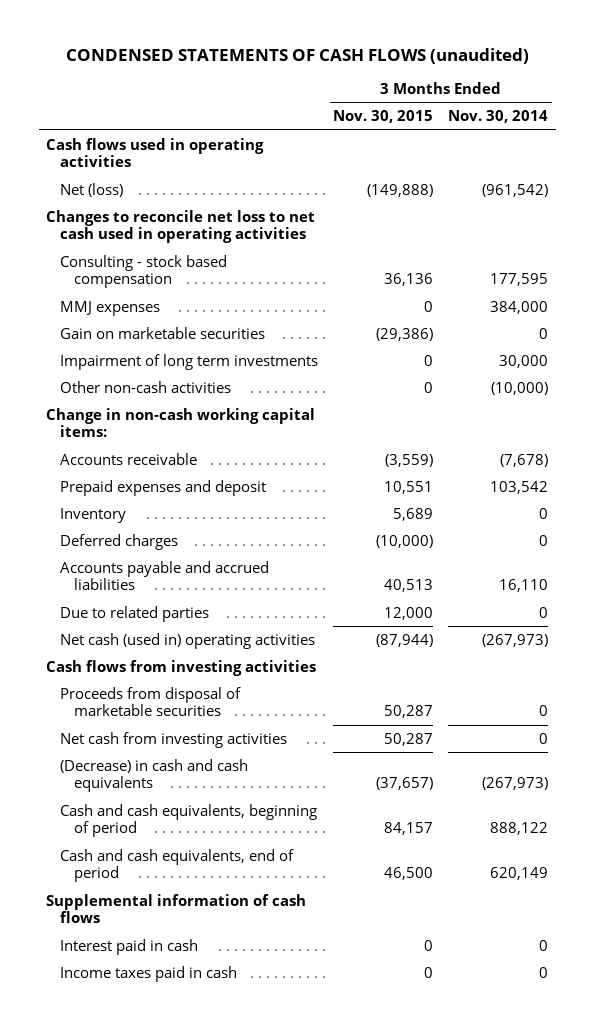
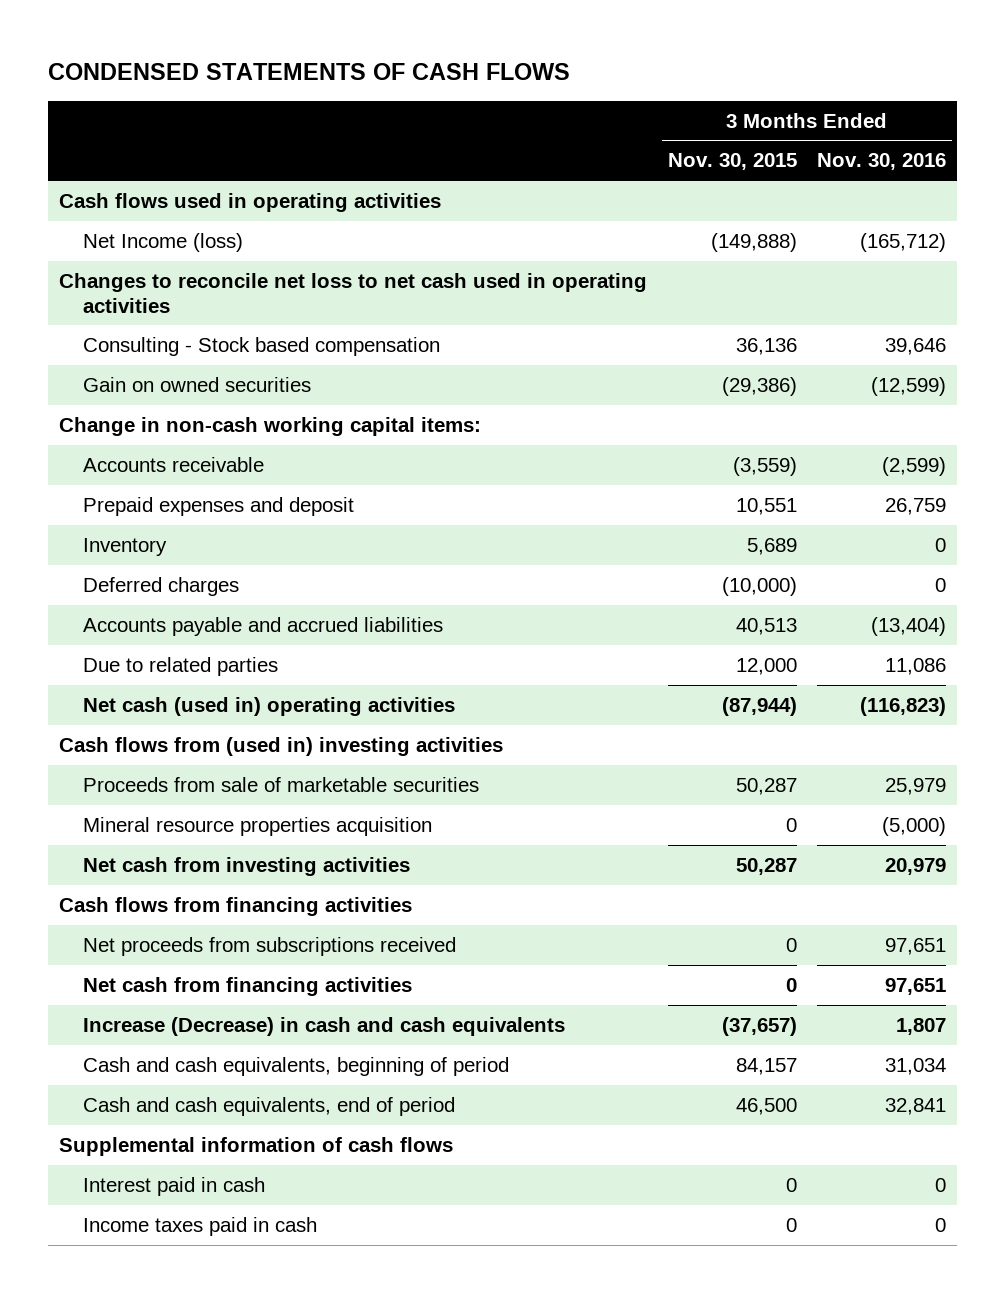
[66,47,530,64] CONDENSED STATEMENTS OF CASH FLOWS (unaudited) -> [48,63,571,81] CONDENSED STATEMENTS OF CASH FLOWS
[448,110,549,124] Nov. 30, 2014 -> none
none -> [817,153,947,171] Nov. 30, 2016
[60,182,124,197] Net (loss) -> [82,232,243,252] Net Income (loss)
[60,300,161,316] MMJ expenses -> none
[60,353,319,370] Impairment of long term investments -> none
[60,380,232,393] Other non-cash activities -> none
[60,254,228,289] Consulting - stock based compensation -> [82,336,440,356] Consulting - Stock based compensation
[60,326,266,339] Gain on marketable securities -> [82,376,311,392] Gain on owned securities
[46,659,317,676] Cash flows from investing activities -> [58,736,503,756] Cash flows from (used in) investing activities
[60,686,242,717] Proceeds from disposal of marketable securities -> [82,776,479,792] Proceeds from sale of marketable securities
none -> [82,816,432,836] Mineral resource properties acquisition
none -> [58,896,412,916] Cash flows from financing activities
none -> [82,936,456,956] Net proceeds from subscriptions received
none -> [82,976,412,996] Net cash from financing activities
[60,758,249,793] (Decrease) in cash and cash equivalents -> [82,1016,565,1036] Increase (Decrease) in cash and cash equivalents

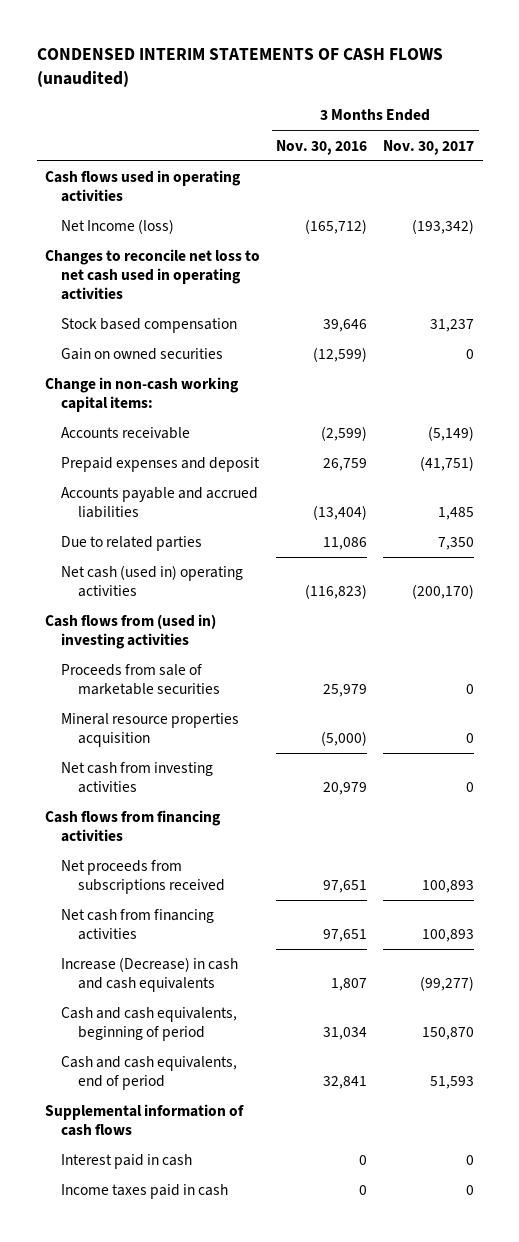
[48,63,571,81] CONDENSED STATEMENTS OF CASH FLOWS -> [36,48,443,88] CONDENSED INTERIM STATEMENTS OF CASH FLOWS (unaudited)
[667,153,797,171] Nov. 30, 2015 -> none
none -> [383,139,475,155] Nov. 30, 2017
[82,336,440,356] Consulting - Stock based compensation -> [61,318,238,334] Stock based compensation
[82,537,167,556] Inventory -> none
[82,576,239,596] Deferred charges -> none

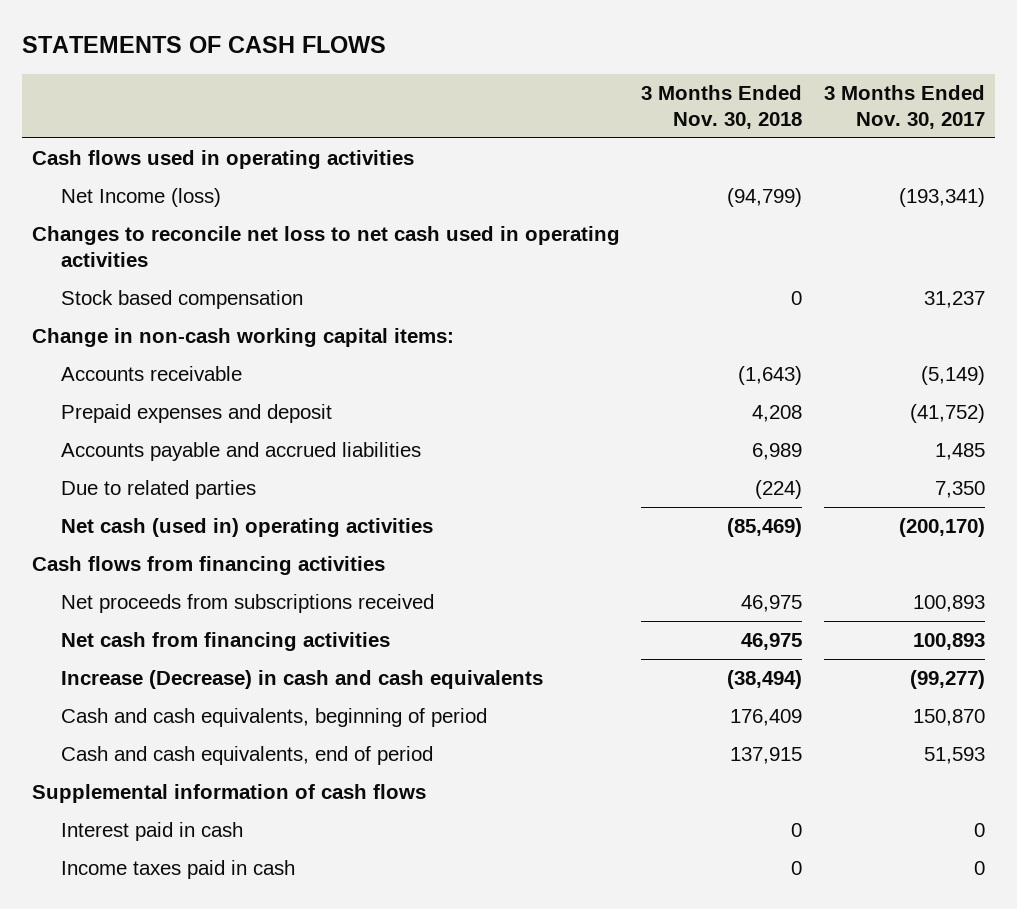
[36,48,443,88] CONDENSED INTERIM STATEMENTS OF CASH FLOWS (unaudited) -> [21,36,386,54] STATEMENTS OF CASH FLOWS
[276,139,368,155] Nov. 30, 2016 -> none
none -> [641,84,803,129] 3 Months Ended Nov. 30, 2018
[412,219,475,235] (193,342) -> [898,188,985,208] (193,341)
[61,348,224,361] Gain on owned securities -> none
[420,456,475,472] (41,751) -> [909,404,985,424] (41,752)
[44,614,216,650] Cash flows from (used in) investing activities -> none
[61,664,221,696] Proceeds from sale of marketable securities -> none
[61,713,240,748] Mineral resource properties acquisition -> none
[61,762,214,794] Net cash from investing activities -> none

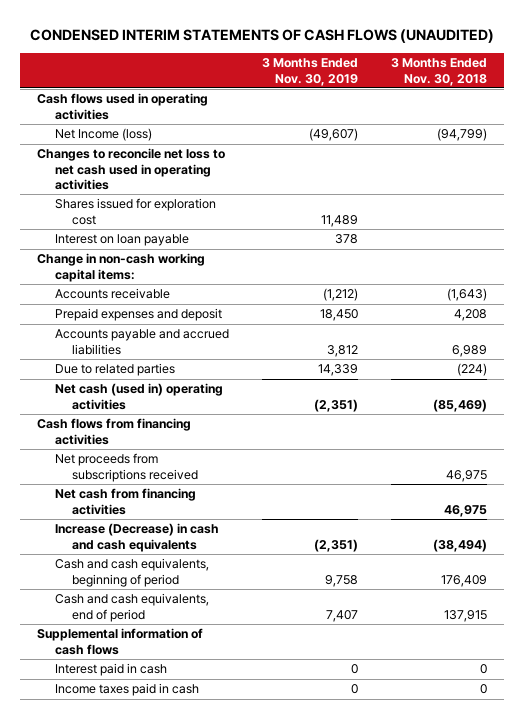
[21,36,386,54] STATEMENTS OF CASH FLOWS -> [30,29,495,44] CONDENSED INTERIM STATEMENTS OF CASH FLOWS (UNAUDITED)
[823,84,985,129] 3 Months Ended Nov. 30, 2017 -> none
none -> [262,58,359,86] 3 Months Ended Nov. 30, 2019
[61,290,304,310] Stock based compensation -> none
none -> [54,198,216,225] Shares issued for exploration cost
none -> [54,234,189,247] Interest on loan payable

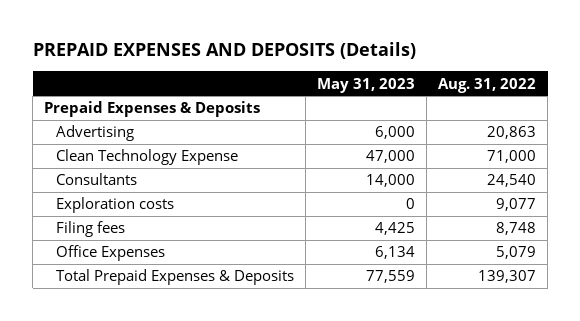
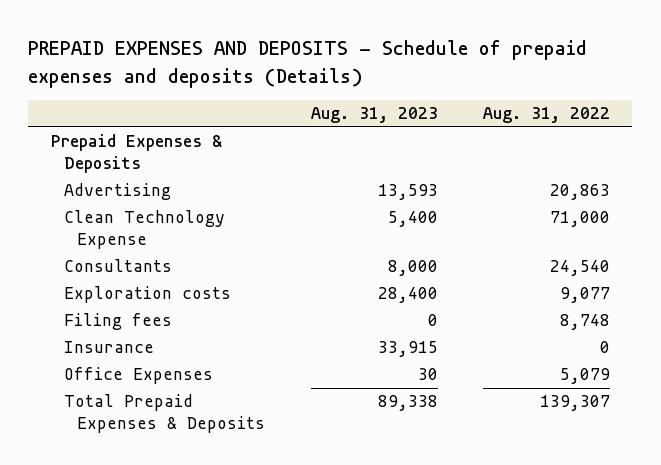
[32,42,416,60] PREPAID EXPENSES AND DEPOSITS (Details) -> [28,40,588,88] PREPAID EXPENSES AND DEPOSITS - Schedule of prepaid expenses and deposits (Details)
[317,77,416,93] May 31, 2023 -> none
none -> [310,107,438,124] Aug. 31, 2023
none -> [64,341,155,354] Insurance

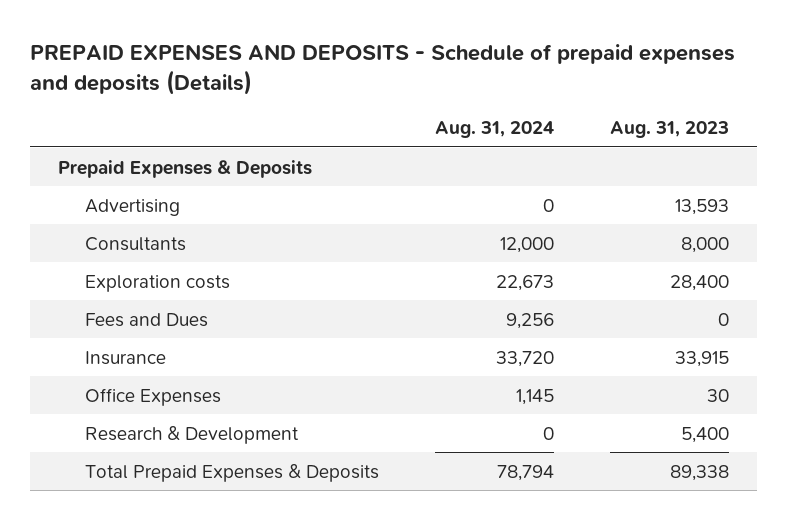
[482,107,610,124] Aug. 31, 2022 -> none
none -> [434,121,554,139] Aug. 31, 2024
[64,210,226,250] Clean Technology Expense -> none
[64,313,173,331] Filing fees -> none
none -> [84,312,208,327] Fees and Dues
none -> [84,425,299,444] Research & Development

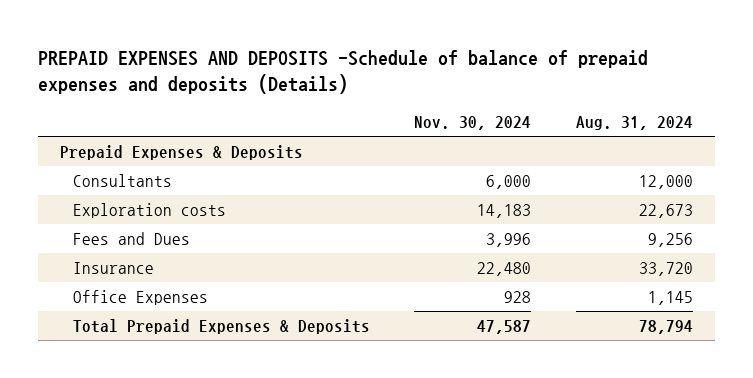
[30,43,736,95] PREPAID EXPENSES AND DEPOSITS - Schedule of prepaid expenses and deposits (Details) -> [37,49,648,95] PREPAID EXPENSES AND DEPOSITS -Schedule of balance of prepaid expenses and deposits (Details)
[609,121,729,139] Aug. 31, 2023 -> none
none -> [414,116,532,131] Nov. 30, 2024
[84,198,180,216] Advertising -> none
[84,425,299,444] Research & Development -> none

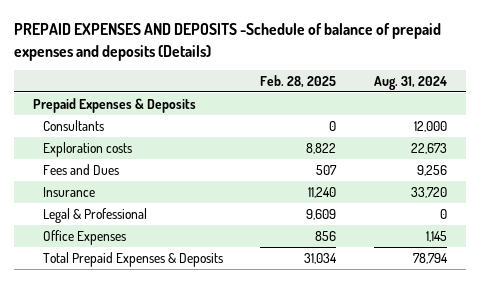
[414,116,532,131] Nov. 30, 2024 -> none
none -> [260,75,337,89] Feb. 28, 2025
none -> [42,207,147,223] Legal & Professional

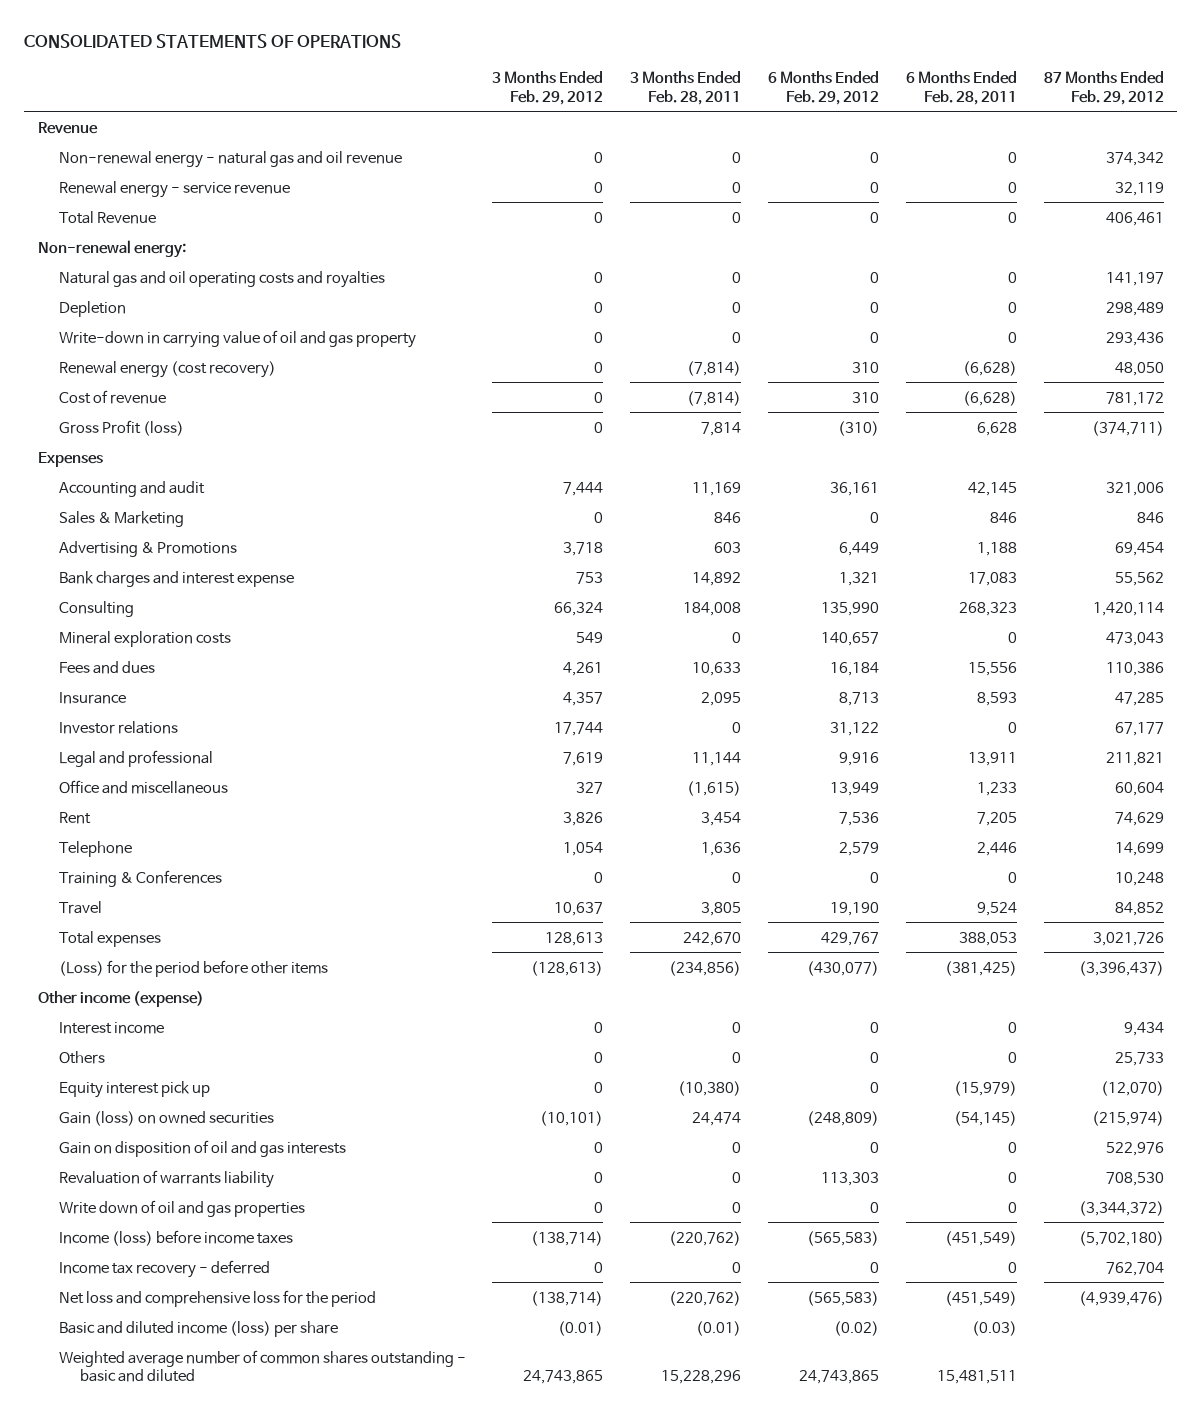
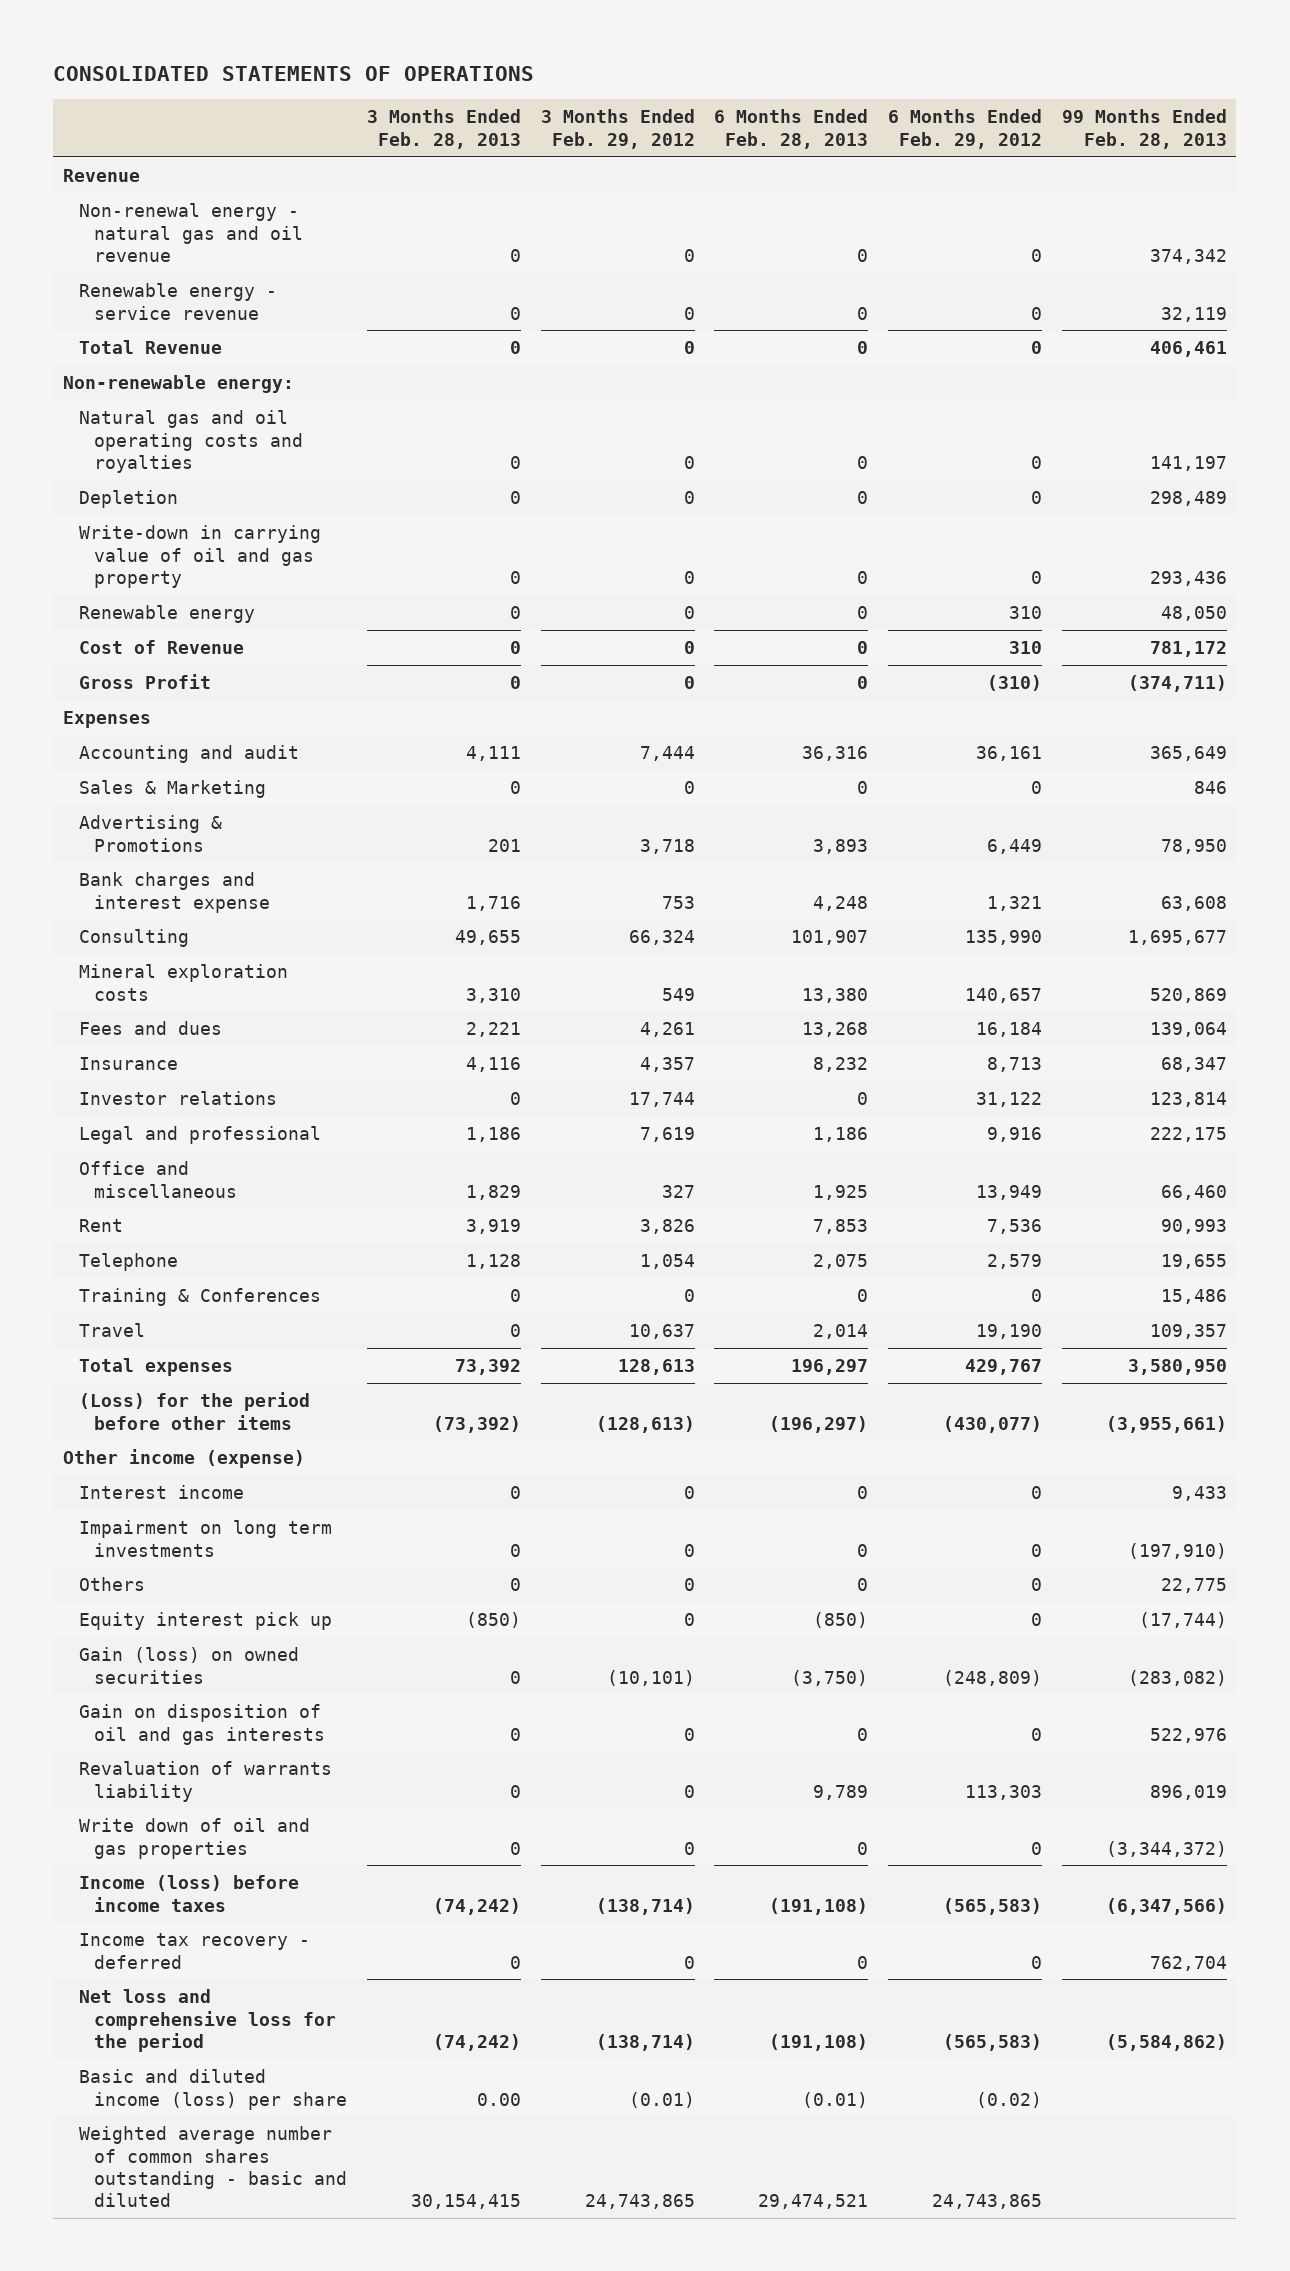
[630,71,742,105] 3 Months Ended Feb. 28, 2011 -> none
[905,71,1017,105] 6 Months Ended Feb. 28, 2011 -> none
[1043,71,1164,105] 87 Months Ended Feb. 29, 2012 -> none
none -> [366,109,521,149] 3 Months Ended Feb. 28, 2013
none -> [714,109,869,149] 6 Months Ended Feb. 28, 2013
none -> [1061,109,1227,149] 99 Months Ended Feb. 28, 2013
[58,180,290,198] Renewal energy - service revenue -> [78,283,277,320] Renewable energy - service revenue
[37,239,186,258] Non-renewal energy: -> [62,375,294,394] Non-renewable energy:
[58,360,276,378] Renewal energy (cost recovery) -> [78,605,255,624] Renewable energy
[58,389,166,404] Cost of revenue -> [78,640,244,655] Cost of Revenue
[58,419,184,436] Gross Profit (loss) -> [78,674,211,690] Gross Profit
none -> [78,1520,332,1557] Impairment on long term investments

